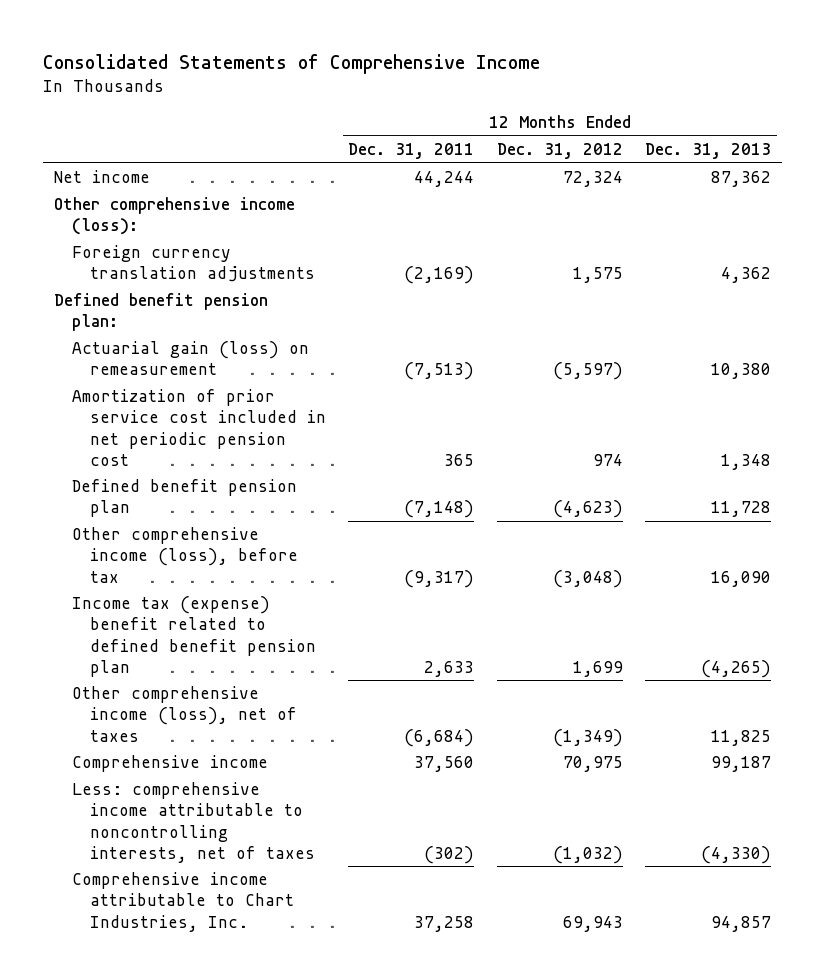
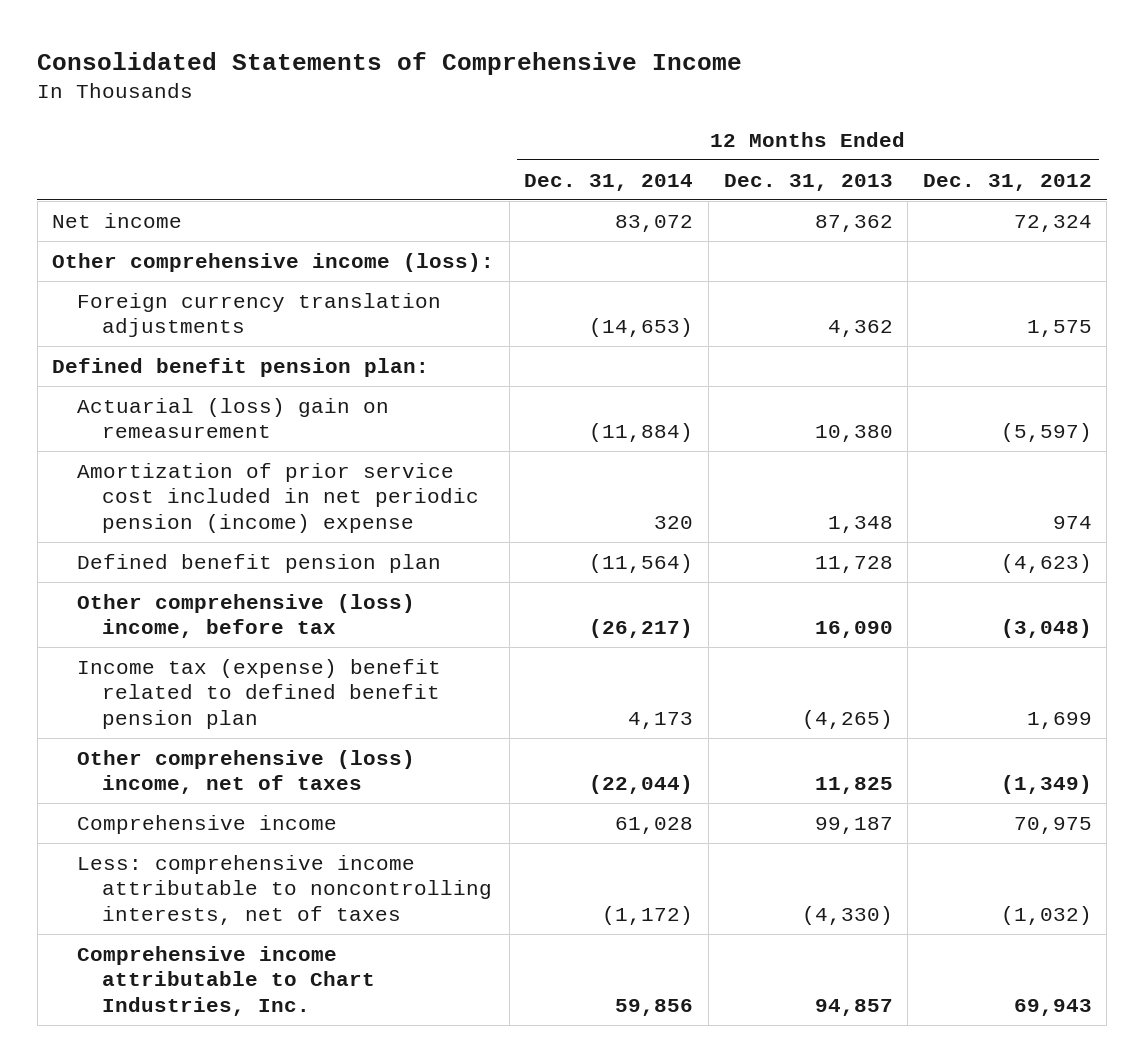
[348,143,475,160] Dec. 31, 2011 -> none
none -> [524,173,694,191] Dec. 31, 2014
[71,341,309,376] Actuarial gain (loss) on remeasurement -> [77,397,390,439] Actuarial (loss) gain on remeasurement
[71,389,326,466] Amortization of prior service cost included in net periodic pension cost -> [77,462,480,534] Amortization of prior service cost included in net periodic pension (income) expense
[71,527,298,583] Other comprehensive income (loss), before tax -> [77,593,416,639] Other comprehensive (loss) income, before tax
[71,686,297,742] Other comprehensive income (loss), net of taxes -> [77,749,416,795] Other comprehensive (loss) income, net of taxes

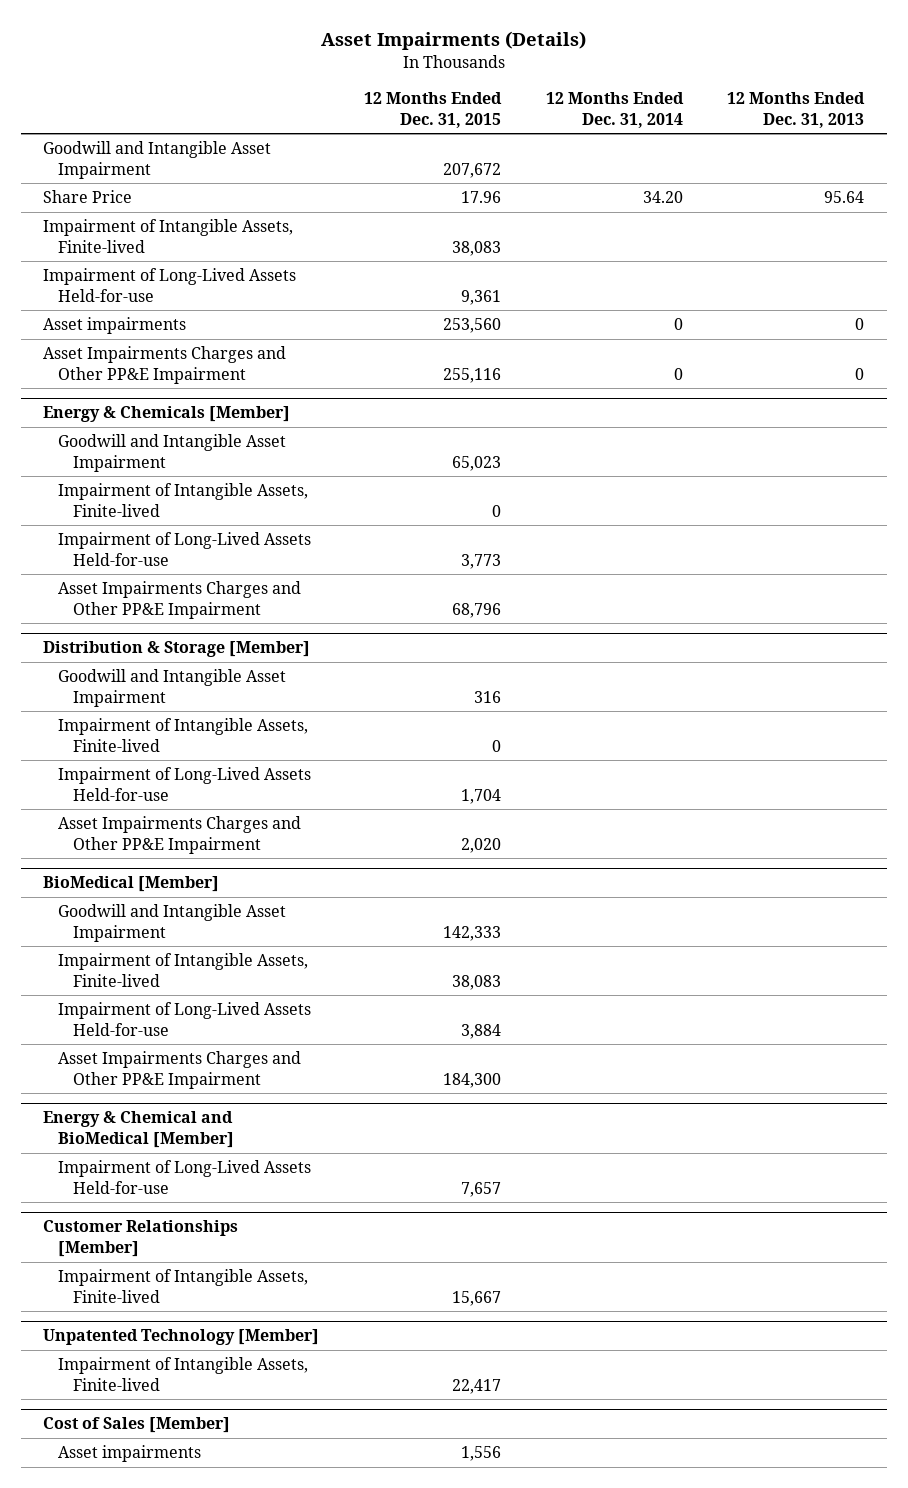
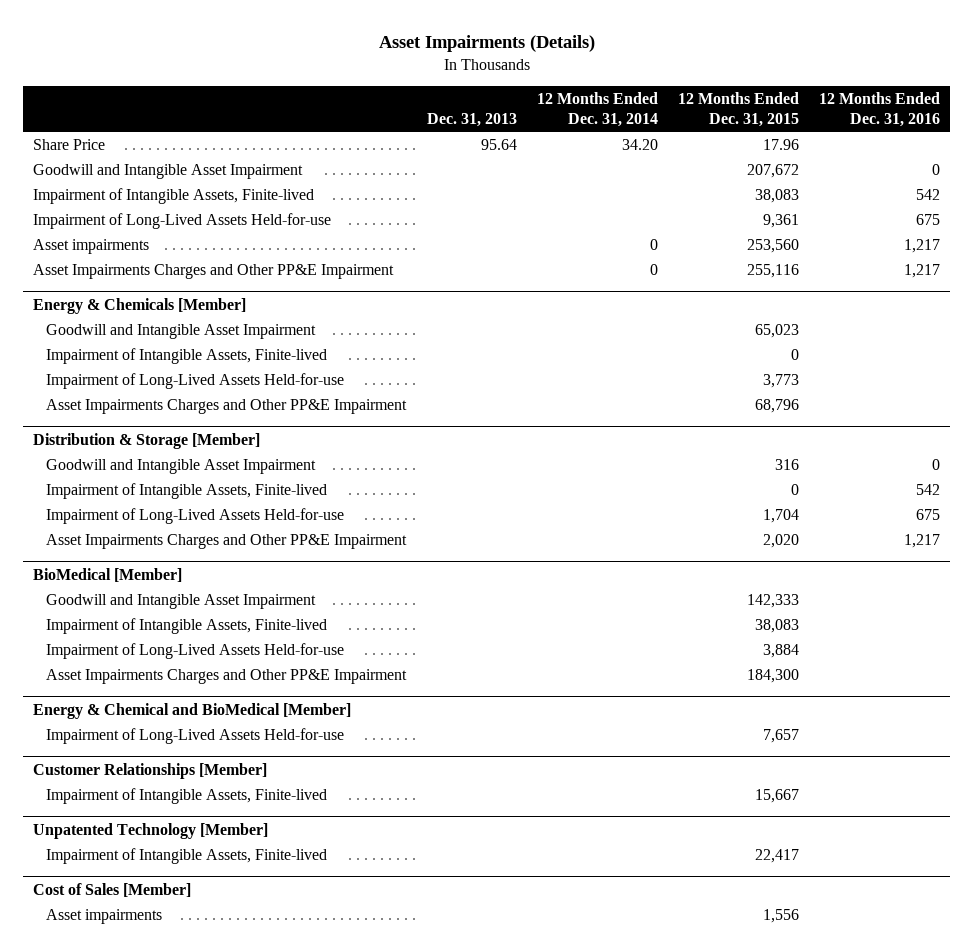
[727,92,866,128] 12 Months Ended Dec. 31, 2013 -> none
none -> [426,112,517,127] Dec. 31, 2013
none -> [819,92,941,127] 12 Months Ended Dec. 31, 2016
[43,141,272,179] Goodwill and Intangible Asset Impairment -> [33,163,304,179] Goodwill and Intangible Asset Impairment

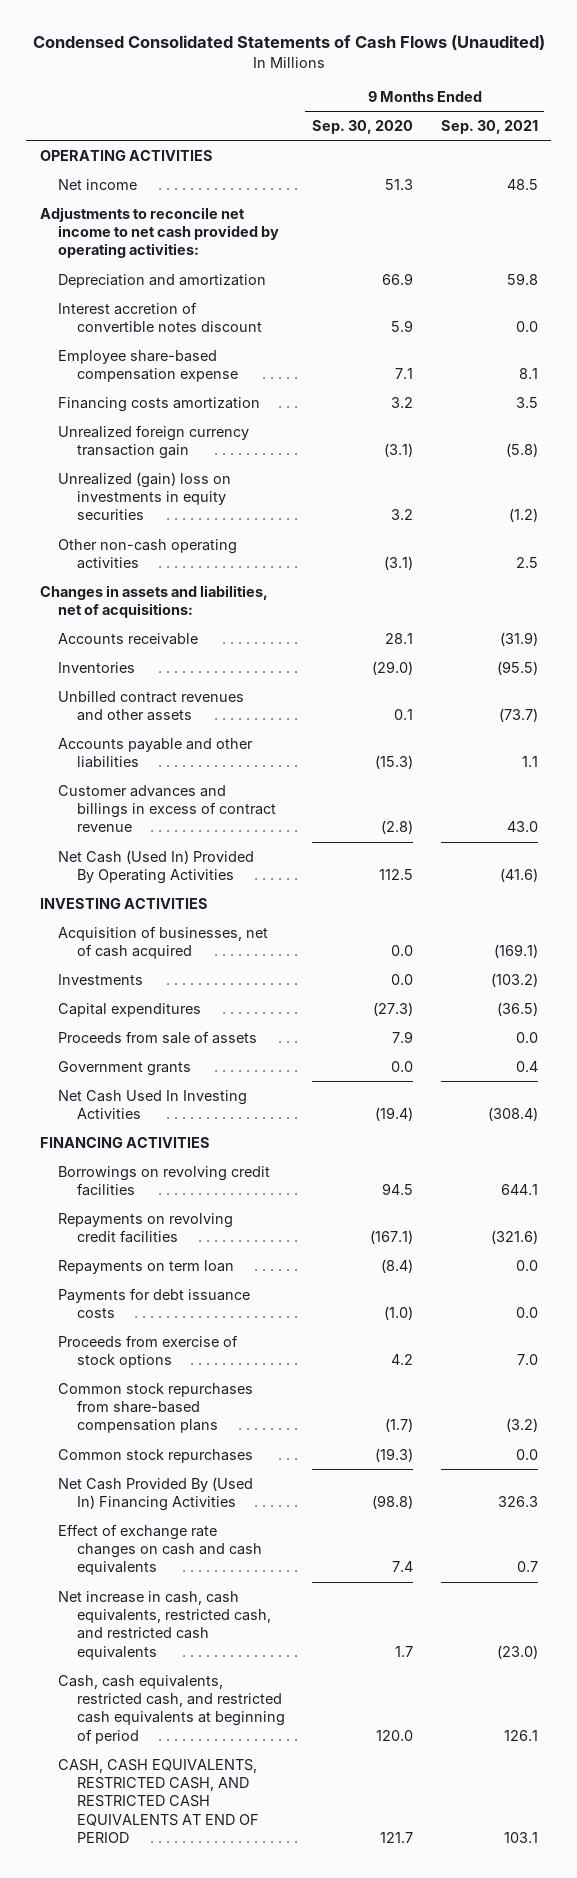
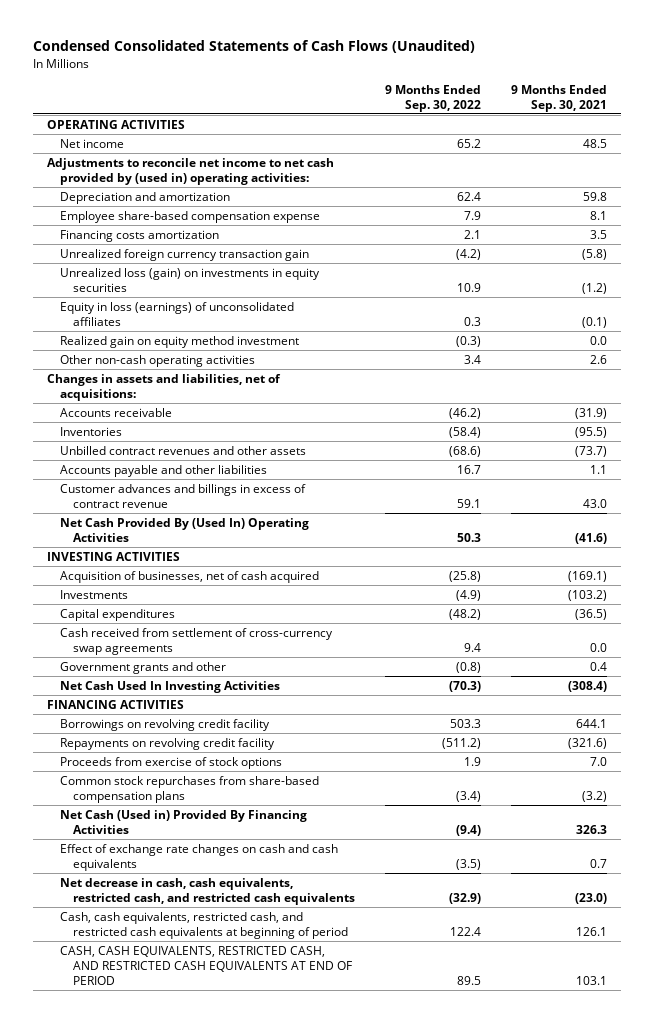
[312,120,414,135] Sep. 30, 2020 -> none
none -> [384,84,481,112] 9 Months Ended Sep. 30, 2022
[39,206,280,259] Adjustments to reconcile net income to net cash provided by operating activities: -> [47,157,335,185] Adjustments to reconcile net income to net cash provided by (used in) operating activities:
[58,301,262,333] Interest accretion of convertible notes discount -> none
[58,471,232,521] Unrealized (gain) loss on investments in equity securities -> [60,267,321,292] Unrealized loss (gain) on investments in equity securities
none -> [60,301,295,326] Equity in loss (earnings) of unconsolidated affiliates
none -> [60,335,300,348] Realized gain on equity method investment
[515,557,538,569] 2.5 -> [589,354,607,364] 2.6
[58,849,255,885] Net Cash (Used In) Provided By Operating Activities -> [60,517,310,542] Net Cash Provided By (Used In) Operating Activities
[58,1030,258,1044] Proceeds from sale of assets -> none
none -> [60,627,334,655] Cash received from settlement of cross-currency swap agreements
[58,1060,192,1076] Government grants -> [60,661,227,674] Government grants and other
[58,1259,235,1274] Repayments on term loan -> none
[58,1287,251,1319] Payments for debt issuance costs -> none
[58,1165,271,1197] Borrowings on revolving credit facilities -> [60,718,271,731] Borrowings on revolving credit facility
[58,1212,234,1244] Repayments on revolving credit facilities -> [60,737,276,750] Repayments on revolving credit facility
[58,1448,254,1463] Common stock repurchases -> none
[58,1476,254,1512] Net Cash Provided By (Used In) Financing Activities -> [60,809,308,834] Net Cash (Used in) Provided By Financing Activities
[58,1590,271,1660] Net increase in cash, cash equivalents, restricted cash, and restricted cash equivalents -> [60,877,355,905] Net decrease in cash, cash equivalents, restricted cash, and restricted cash equivalents

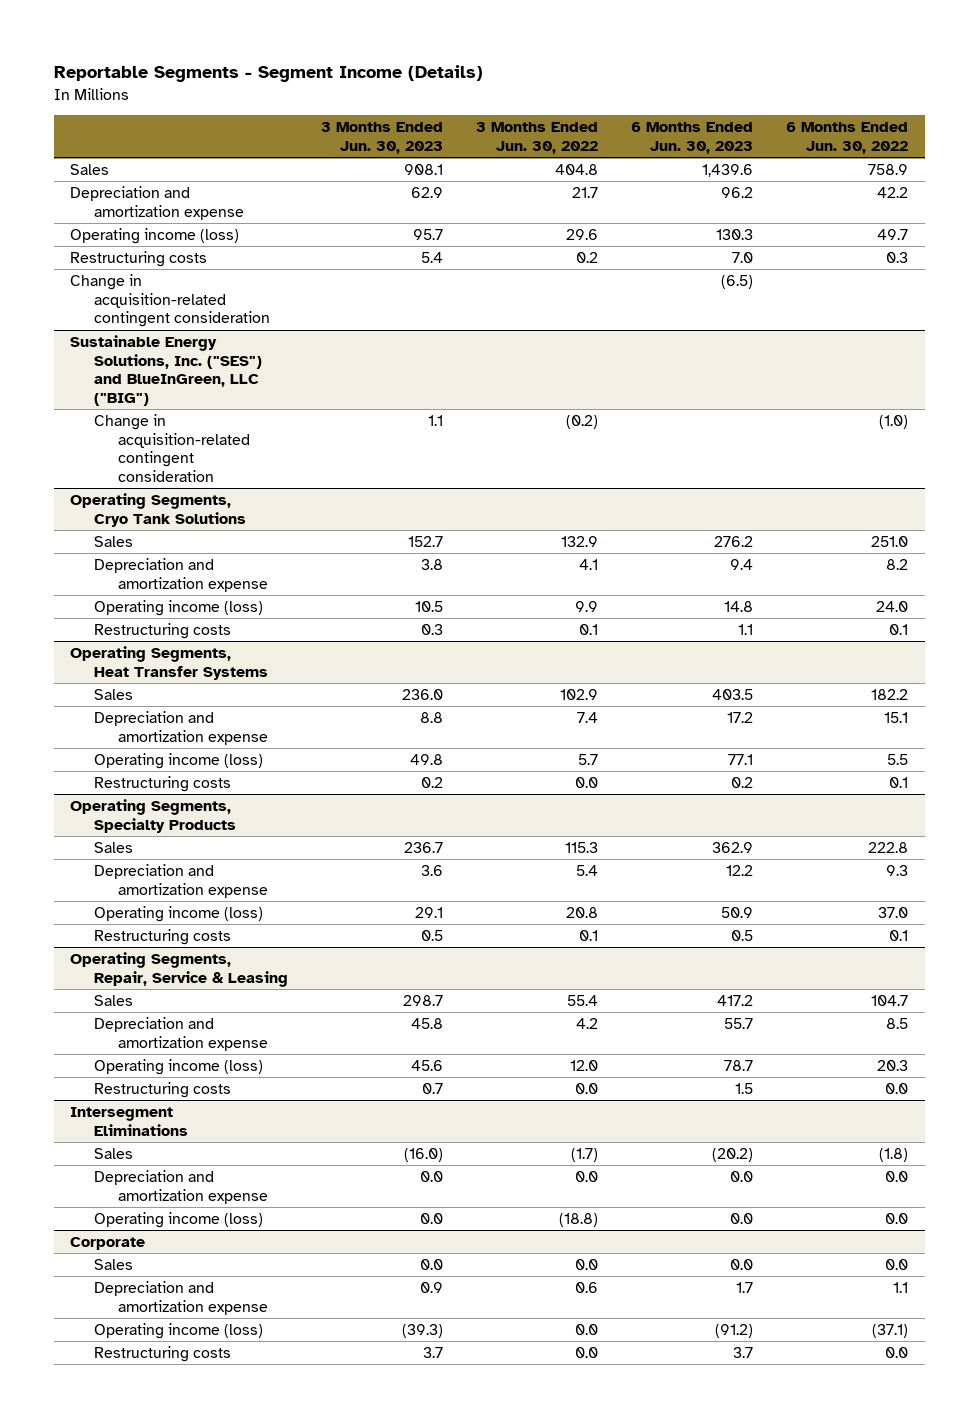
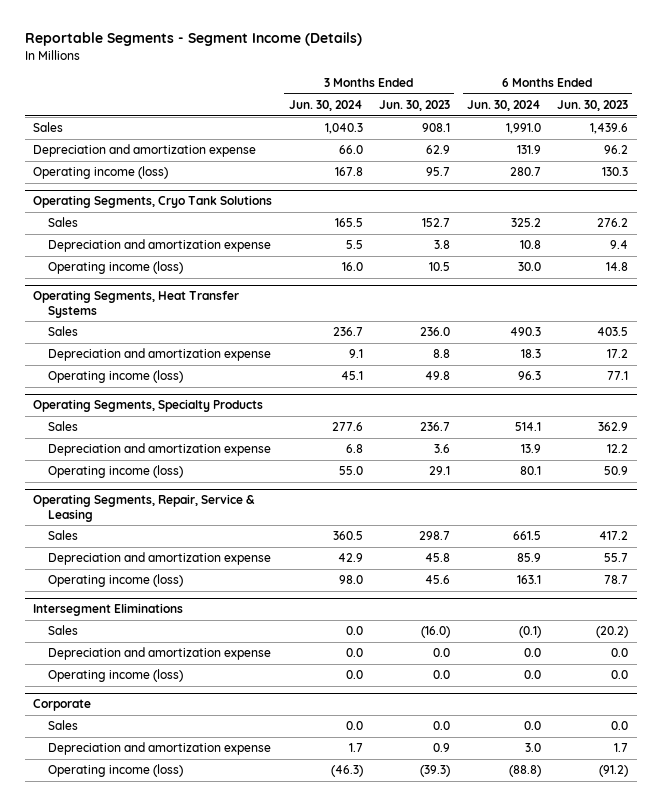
[476,122,599,154] 3 Months Ended Jun. 30, 2022 -> none
[786,122,909,154] 6 Months Ended Jun. 30, 2022 -> none
none -> [288,100,363,112] Jun. 30, 2024
none -> [466,100,541,112] Jun. 30, 2024
[70,250,208,267] Restructuring costs -> none
[70,273,271,328] Change in acquisition-related contingent consideration -> none
[70,334,263,407] Sustainable Energy Solutions, Inc. ("SES") and BlueInGreen, LLC ("BIG") -> none
[94,413,251,483] Change in acquisition-related contingent consideration -> none
[94,622,232,639] Restructuring costs -> none
[94,775,232,792] Restructuring costs -> none
[94,928,232,945] Restructuring costs -> none
[94,1081,232,1098] Restructuring costs -> none
[94,1345,232,1362] Restructuring costs -> none

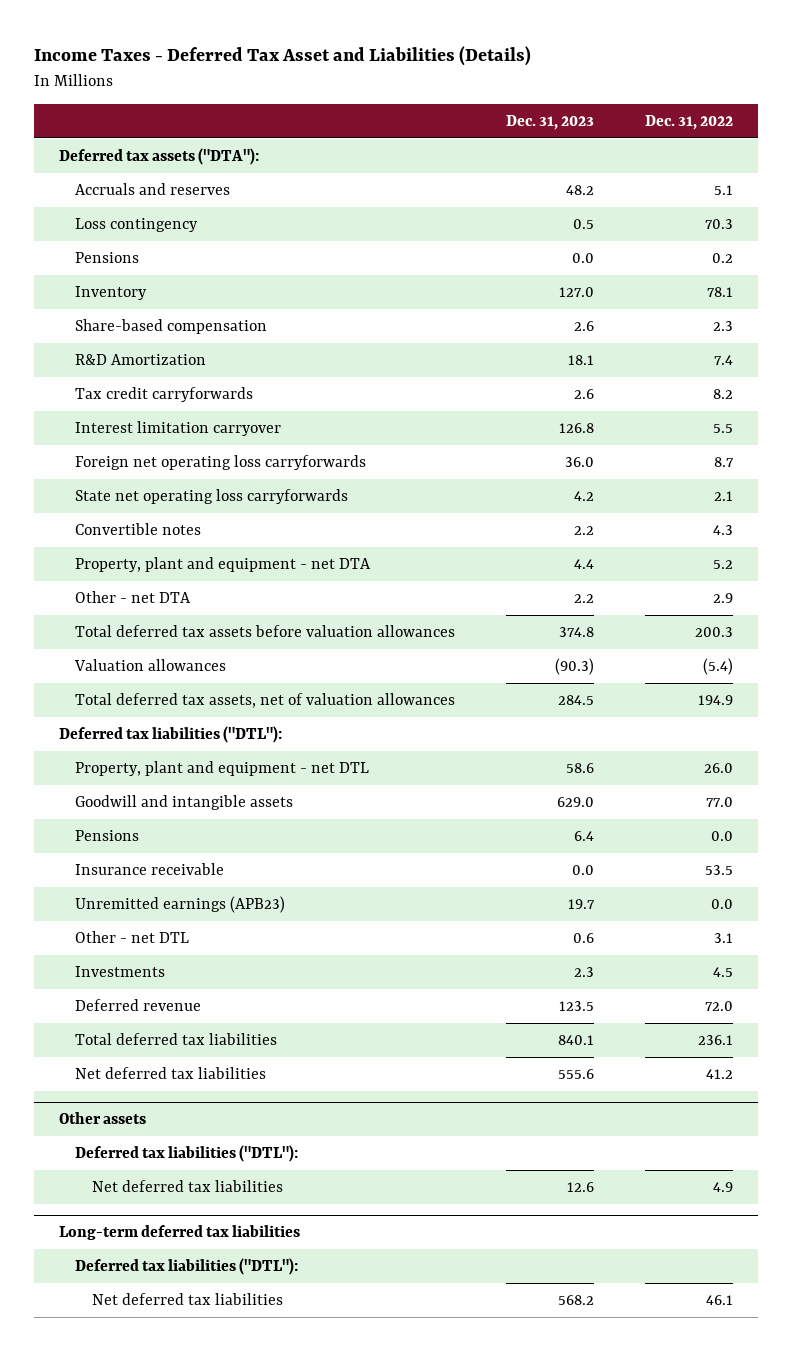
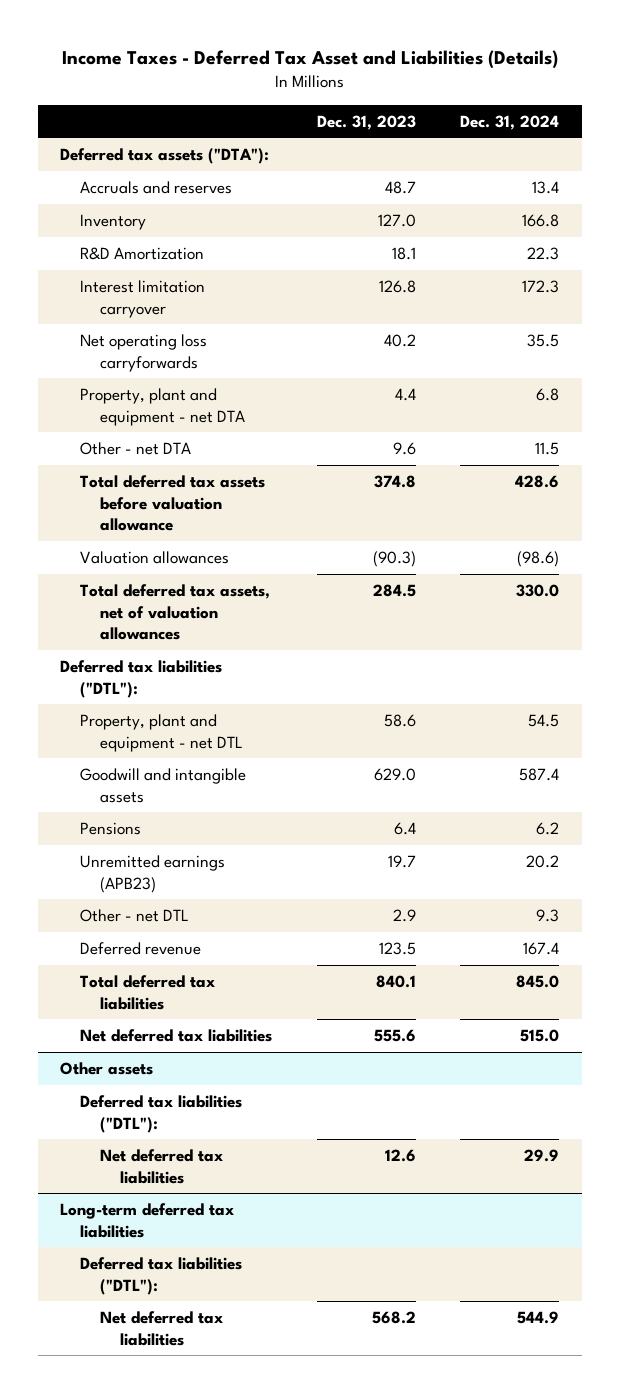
[644,114,733,130] Dec. 31, 2022 -> none
none -> [460,114,560,130] Dec. 31, 2024
[75,218,199,233] Loss contingency -> none
[75,252,140,264] Pensions -> none
[566,185,595,196] 48.2 -> [384,180,416,194] 48.7
[75,319,268,335] Share-based compensation -> none
[75,387,254,403] Tax credit carryforwards -> none
[75,455,367,471] Foreign net operating loss carryforwards -> none
[75,523,202,536] Convertible notes -> none
[75,489,349,505] State net operating loss carryforwards -> [79,333,207,372] Net operating loss carryforwards
[574,491,595,502] 4.2 -> [383,333,416,347] 40.2
[574,594,595,604] 2.2 -> [392,441,416,455] 9.6
[75,625,456,638] Total deferred tax assets before valuation allowances -> [79,474,265,532] Total deferred tax assets before valuation allowance
[75,863,225,876] Insurance receivable -> none
[75,966,166,978] Investments -> none
[573,933,595,944] 0.6 -> [392,908,416,922] 2.9

